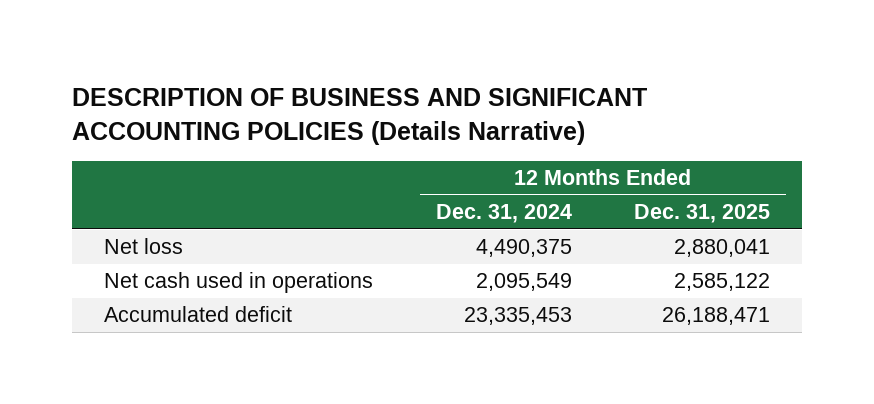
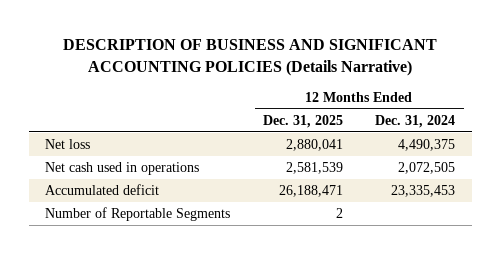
[475,273,572,292] 2,095,549 -> [398,162,456,175] 2,072,505
[674,273,771,292] 2,585,122 -> [285,162,343,175] 2,581,539
none -> [45,207,231,222] Number of Reportable Segments

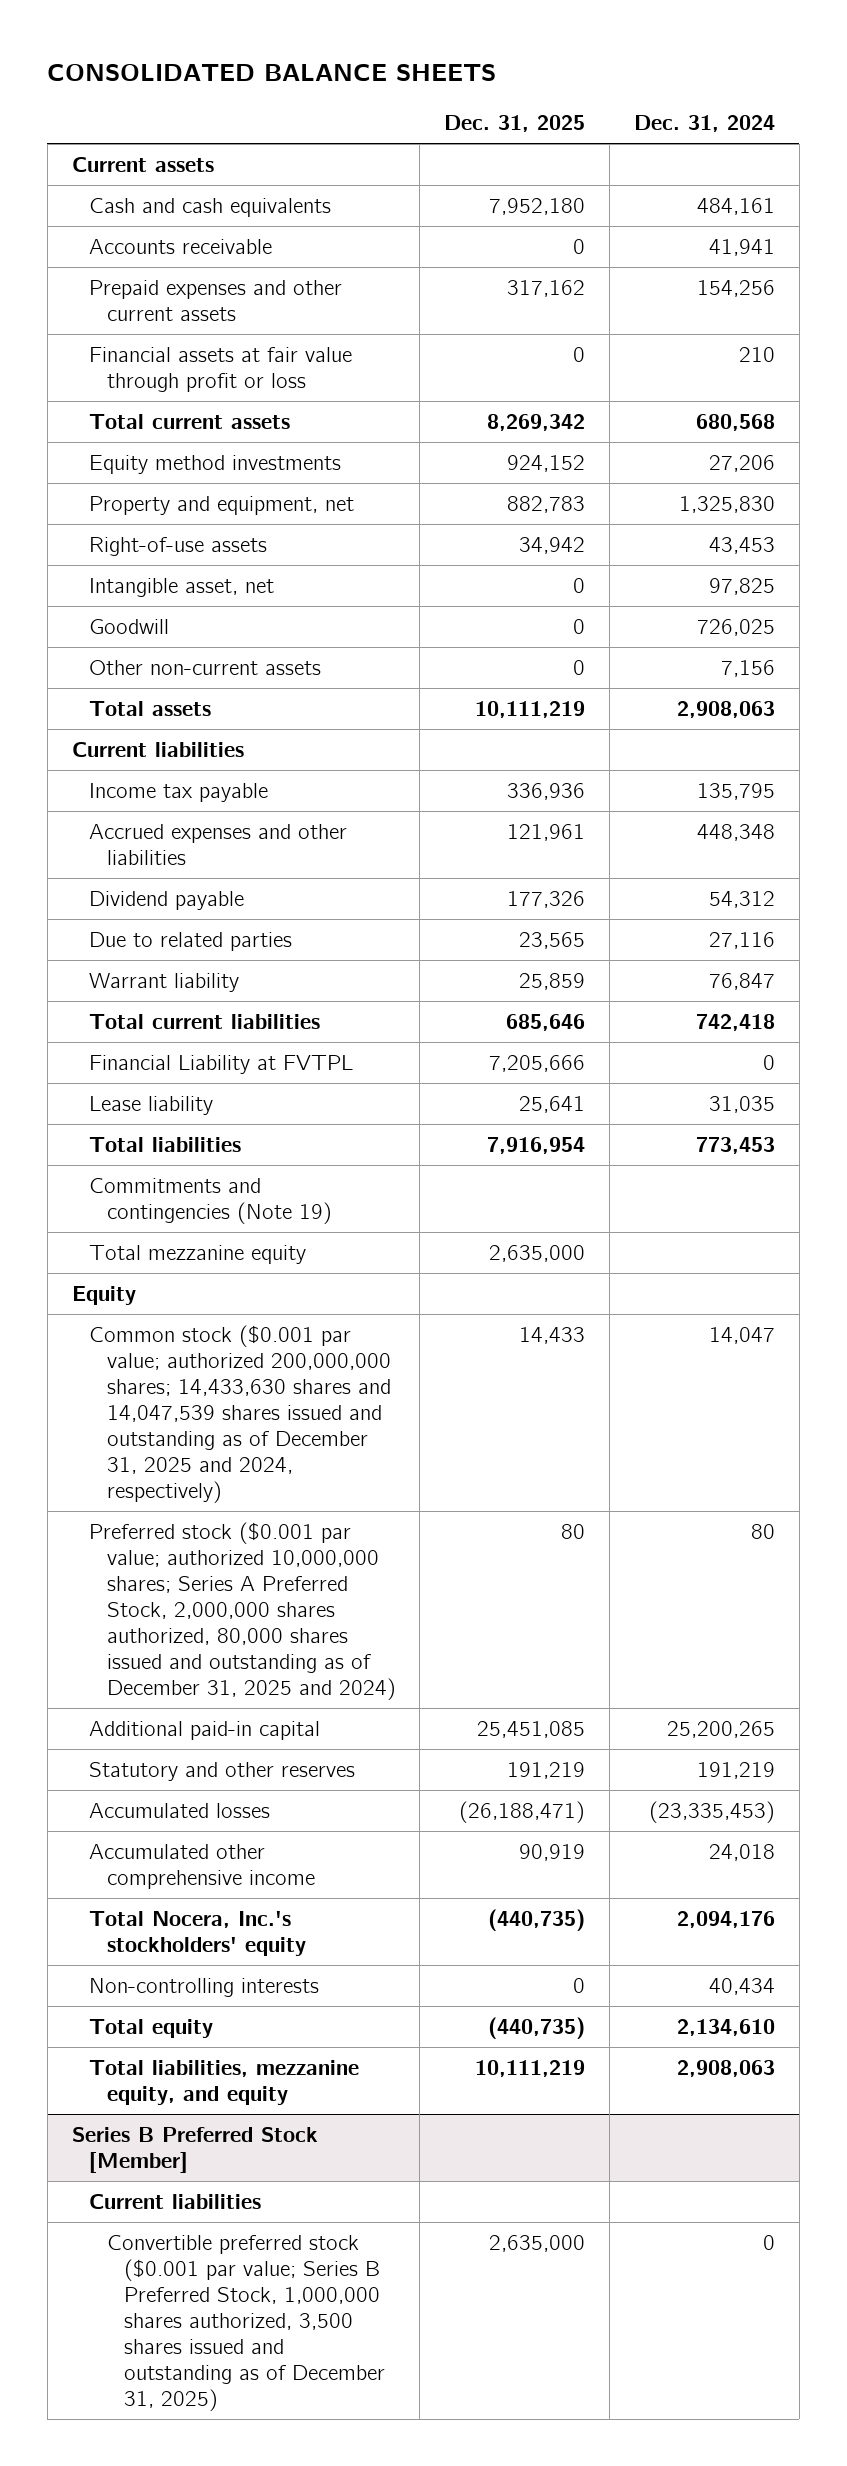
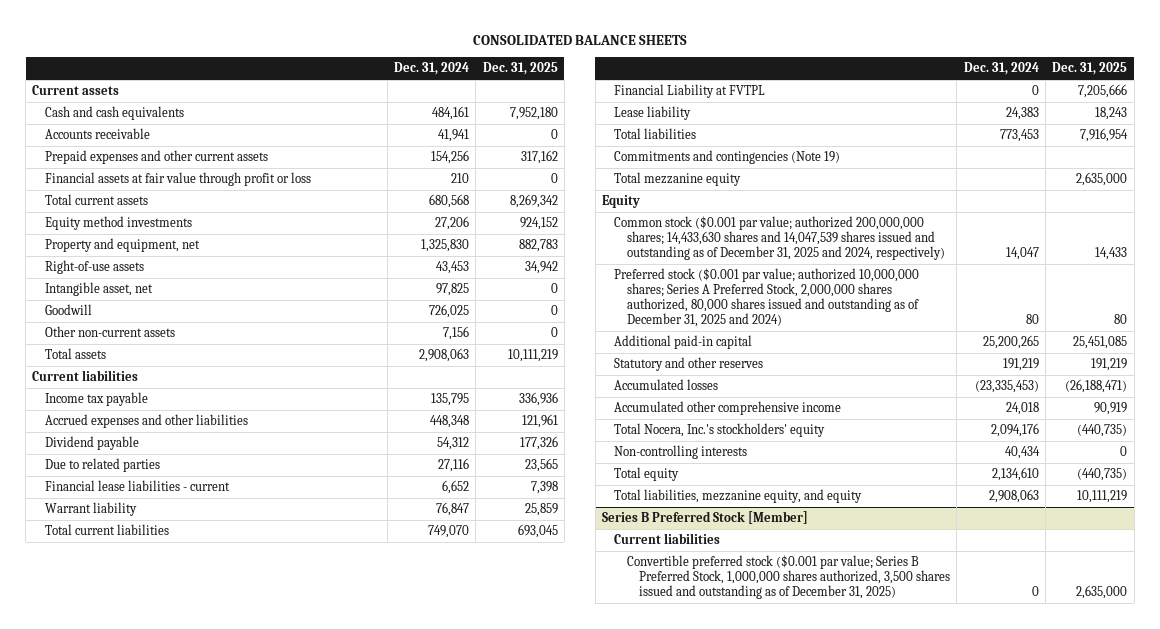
none -> [44,480,230,492] Financial lease liabilities - current
[506,1014,586,1032] 685,646 -> [517,524,558,539] 693,045
[696,1014,776,1032] 742,418 -> [428,525,470,539] 749,070
[519,1096,586,1114] 25,641 -> [1095,107,1128,121] 18,243
[709,1096,776,1114] 31,035 -> [1005,107,1039,121] 24,383

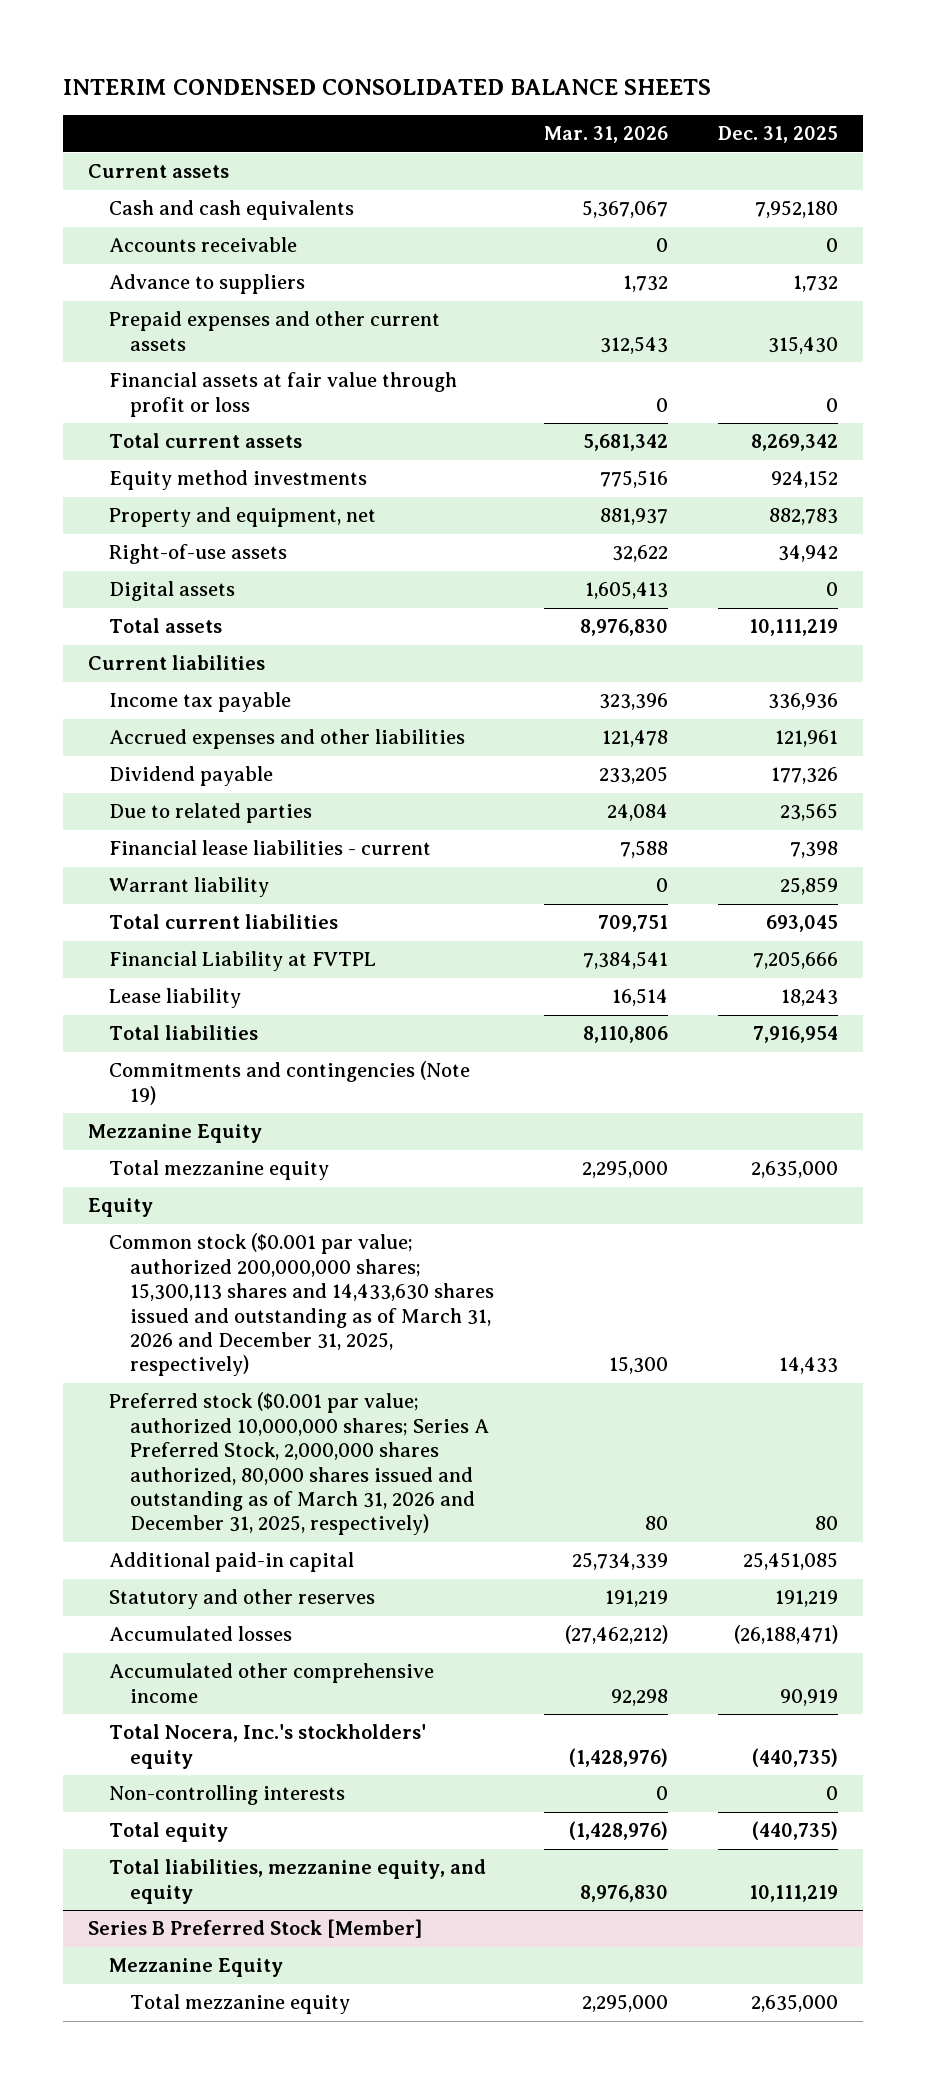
[472,34,687,45] CONSOLIDATED BALANCE SHEETS -> [63,78,712,95] INTERIM CONDENSED CONSOLIDATED BALANCE SHEETS
[394,62,470,76] Dec. 31, 2024 -> none
none -> [544,126,669,144] Mar. 31, 2026
none -> [109,274,306,295] Advance to suppliers
[520,150,558,165] 317,162 -> [768,335,839,354] 315,430
[44,282,153,297] Intangible asset, net -> none
[44,304,92,316] Goodwill -> none
[44,326,175,338] Other non-current assets -> [109,581,236,602] Digital assets
none -> [88,1124,263,1144] Mezzanine Equity
[614,216,945,261] Common stock ($0.001 par value; authorized 200,000,000 shares; 14,433,630 shares and 14,047,539 shares issued and outstanding as of December 31, 2025 and 2024, respectively) -> [109,1233,495,1377] Common stock ($0.001 par value; authorized 200,000,000 shares; 15,300,113 shares and 14,433,630 shares issued and outstanding as of March 31, 2026 and December 31, 2025, respectively)
[614,268,920,328] Preferred stock ($0.001 par value; authorized 10,000,000 shares; Series A Preferred Stock, 2,000,000 shares authorized, 80,000 shares issued and outstanding as of December 31, 2025 and 2024) -> [109,1392,490,1536] Preferred stock ($0.001 par value; authorized 10,000,000 shares; Series A Preferred Stock, 2,000,000 shares authorized, 80,000 shares issued and outstanding as of March 31, 2026 and December 31, 2025, respectively)
[614,533,721,545] Current liabilities -> none
none -> [109,1958,284,1978] Mezzanine Equity
[626,555,951,600] Convertible preferred stock ($0.001 par value; Series B Preferred Stock, 1,000,000 shares authorized, 3,500 shares issued and outstanding as of December 31, 2025) -> [130,1994,351,2015] Total mezzanine equity

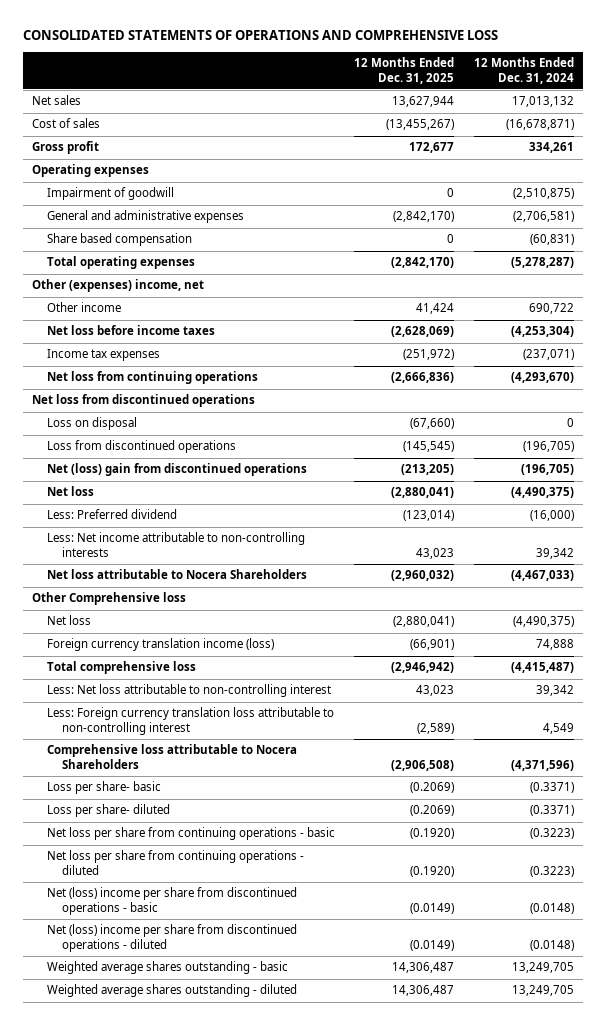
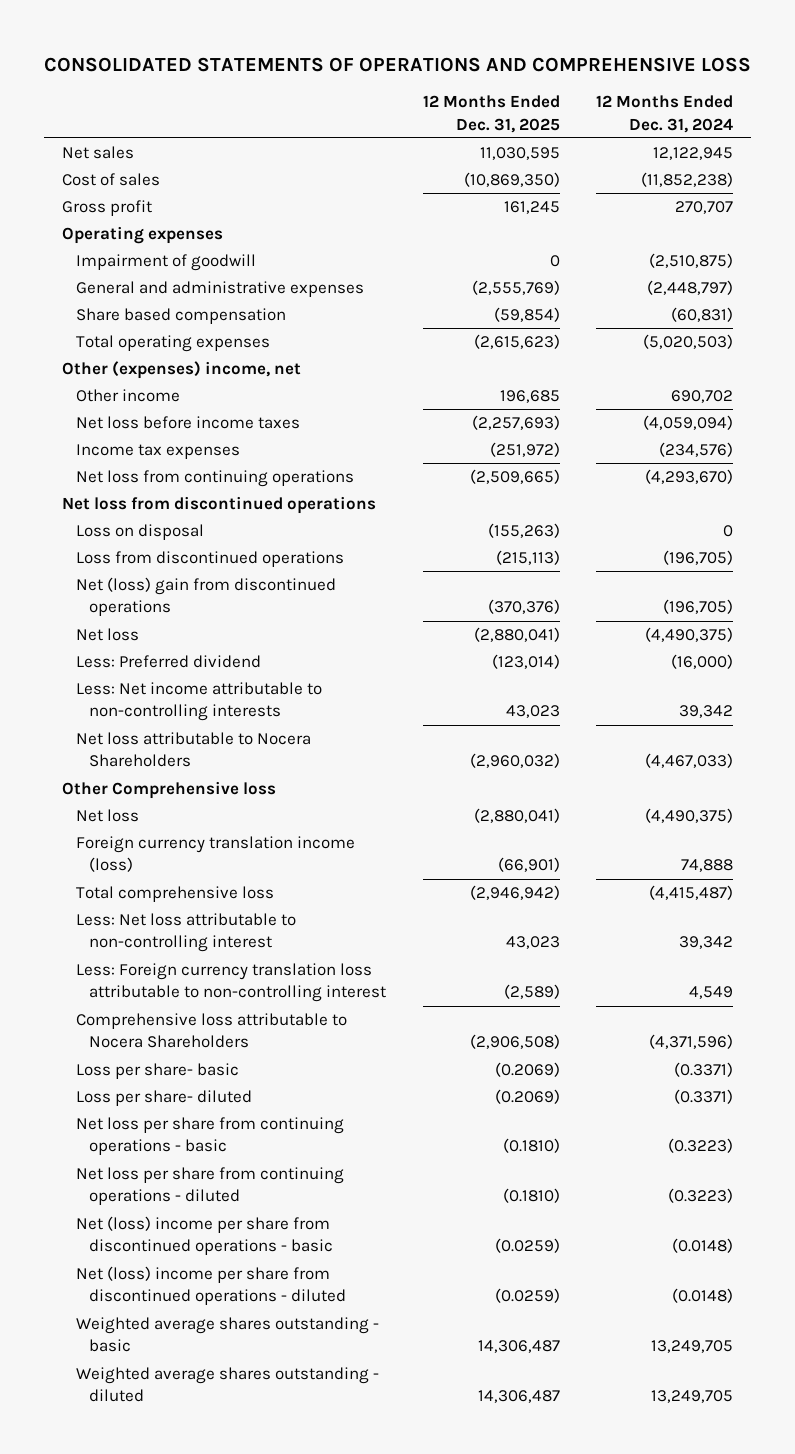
[392,96,455,108] 13,627,944 -> [479,147,560,161] 11,030,595
[511,96,574,108] 17,013,132 -> [653,147,734,161] 12,122,945
[386,119,455,131] (13,455,267) -> [463,172,560,188] (10,869,350)
[505,119,574,131] (16,678,871) -> [641,172,734,188] (11,852,238)
[409,142,455,154] 172,677 -> [503,201,560,215] 161,245
[528,142,574,154] 334,261 -> [675,201,734,215] 270,707
[393,211,455,223] (2,842,170) -> [471,280,560,296] (2,555,769)
[512,211,574,223] (2,706,581) -> [647,280,734,296] (2,448,797)
[447,234,455,244] 0 -> [493,307,560,323] (59,854)
[391,257,455,269] (2,842,170) -> [473,334,560,350] (2,615,623)
[510,257,574,269] (5,278,287) -> [643,334,734,350] (5,020,503)
[416,303,455,315] 41,424 -> [499,390,560,404] 196,685
[528,303,574,315] 690,722 -> [671,390,734,404] 690,702
[391,326,455,338] (2,628,069) -> [471,415,560,431] (2,257,693)
[510,326,574,338] (4,253,304) -> [643,415,734,431] (4,059,094)
[522,349,574,361] (237,071) -> [659,442,734,458] (234,576)
[391,372,455,384] (2,666,836) -> [469,469,560,485] (2,509,665)
[410,418,455,430] (67,660) -> [487,523,560,539] (155,263)
[403,441,455,453] (145,545) -> [495,550,560,566] (215,113)
[401,464,455,476] (213,205) -> [487,599,560,615] (370,376)
[410,828,455,840] (0.1920) -> [502,1138,560,1154] (0.1810)
[410,865,455,877] (0.1920) -> [502,1188,560,1204] (0.1810)
[410,902,455,914] (0.0149) -> [494,1238,560,1254] (0.0259)
[410,939,455,951] (0.0149) -> [494,1288,560,1304] (0.0259)

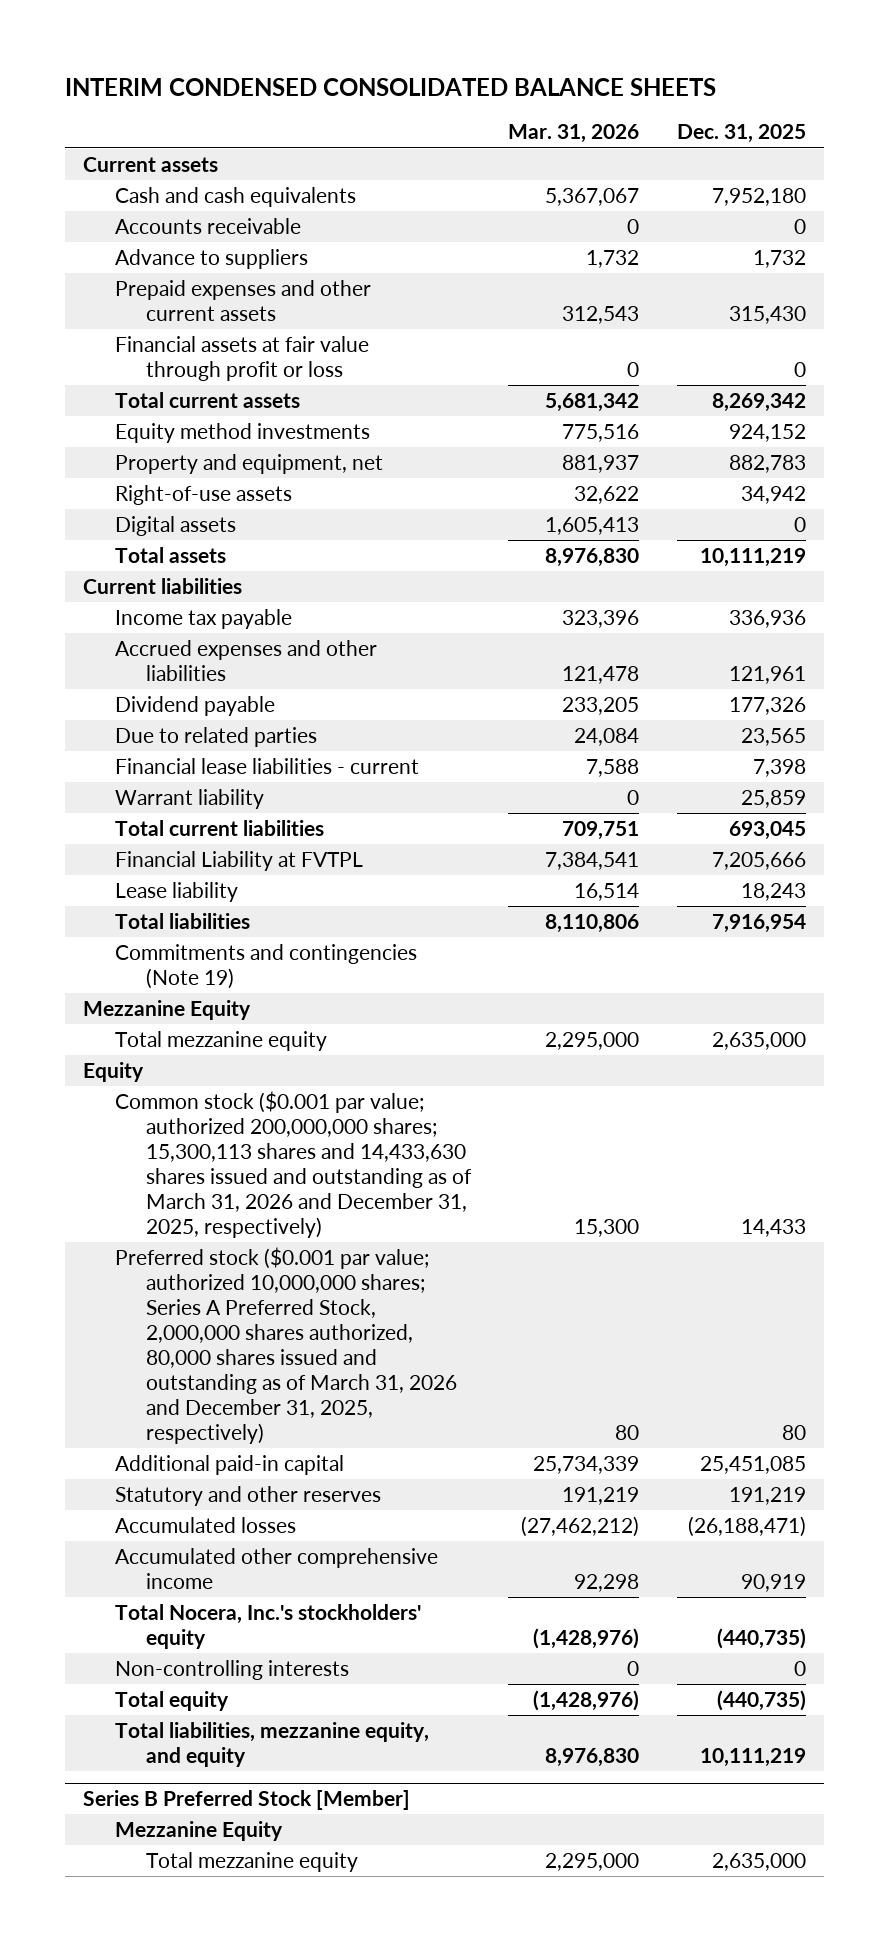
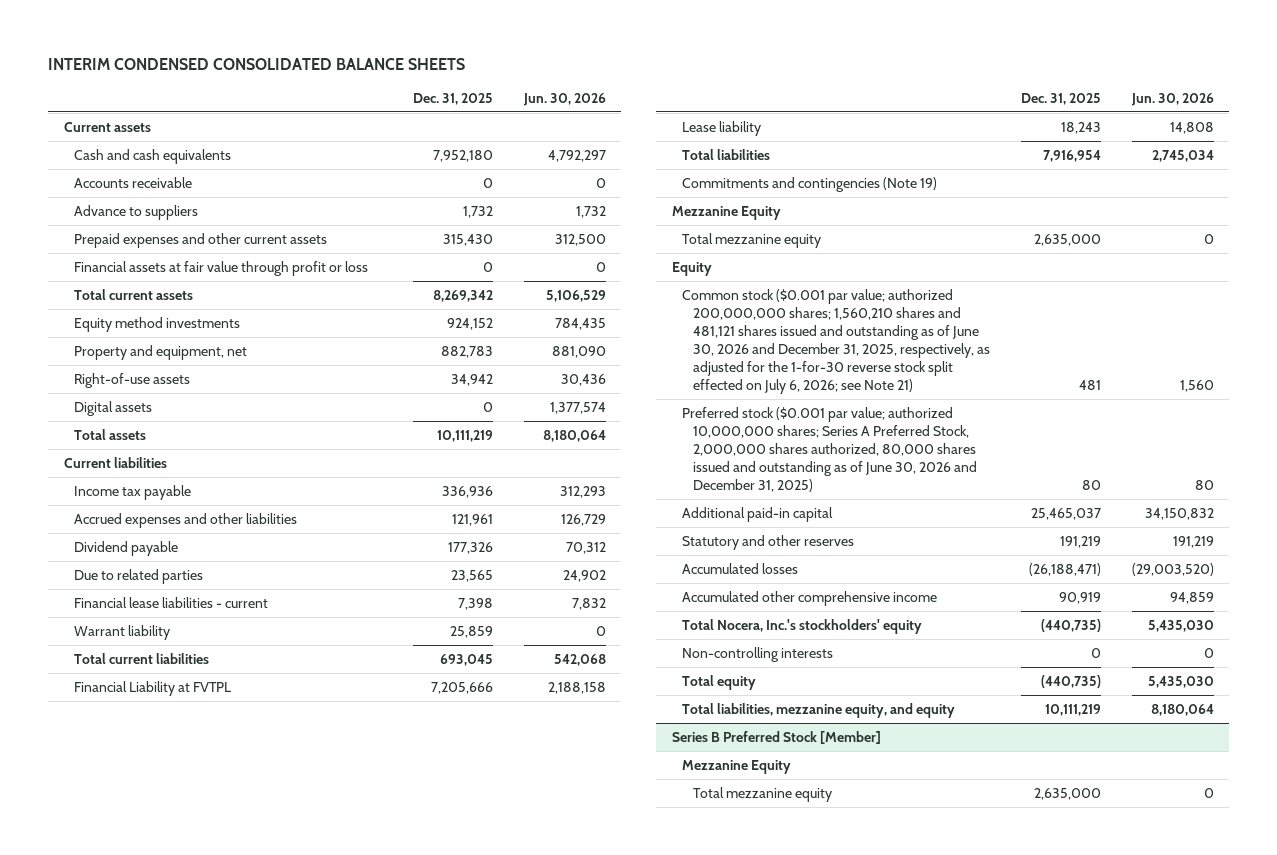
[508,124,640,144] Mar. 31, 2026 -> none
none -> [522,92,606,106] Jun. 30, 2026
[114,1090,473,1238] Common stock ($0.001 par value; authorized 200,000,000 shares; 15,300,113 shares and 14,433,630 shares issued and outstanding as of March 31, 2026 and December 31, 2025, respectively) -> [682,288,990,394] Common stock ($0.001 par value; authorized 200,000,000 shares; 1,560,210 shares and 481,121 shares issued and outstanding as of June 30, 2026 and December 31, 2025, respectively, as adjusted for the 1-for-30 reverse stock split effected on July 6, 2026; see Note 21)
[740,1218,806,1237] 14,433 -> [1078,379,1101,390] 481
[114,1246,458,1444] Preferred stock ($0.001 par value; authorized 10,000,000 shares; Series A Preferred Stock, 2,000,000 shares authorized, 80,000 shares issued and outstanding as of March 31, 2026 and December 31, 2025, respectively) -> [682,406,977,492] Preferred stock ($0.001 par value; authorized 10,000,000 shares; Series A Preferred Stock, 2,000,000 shares authorized, 80,000 shares issued and outstanding as of June 30, 2026 and December 31, 2025)
[699,1455,806,1474] 25,451,085 -> [1030,507,1101,520] 25,465,037

